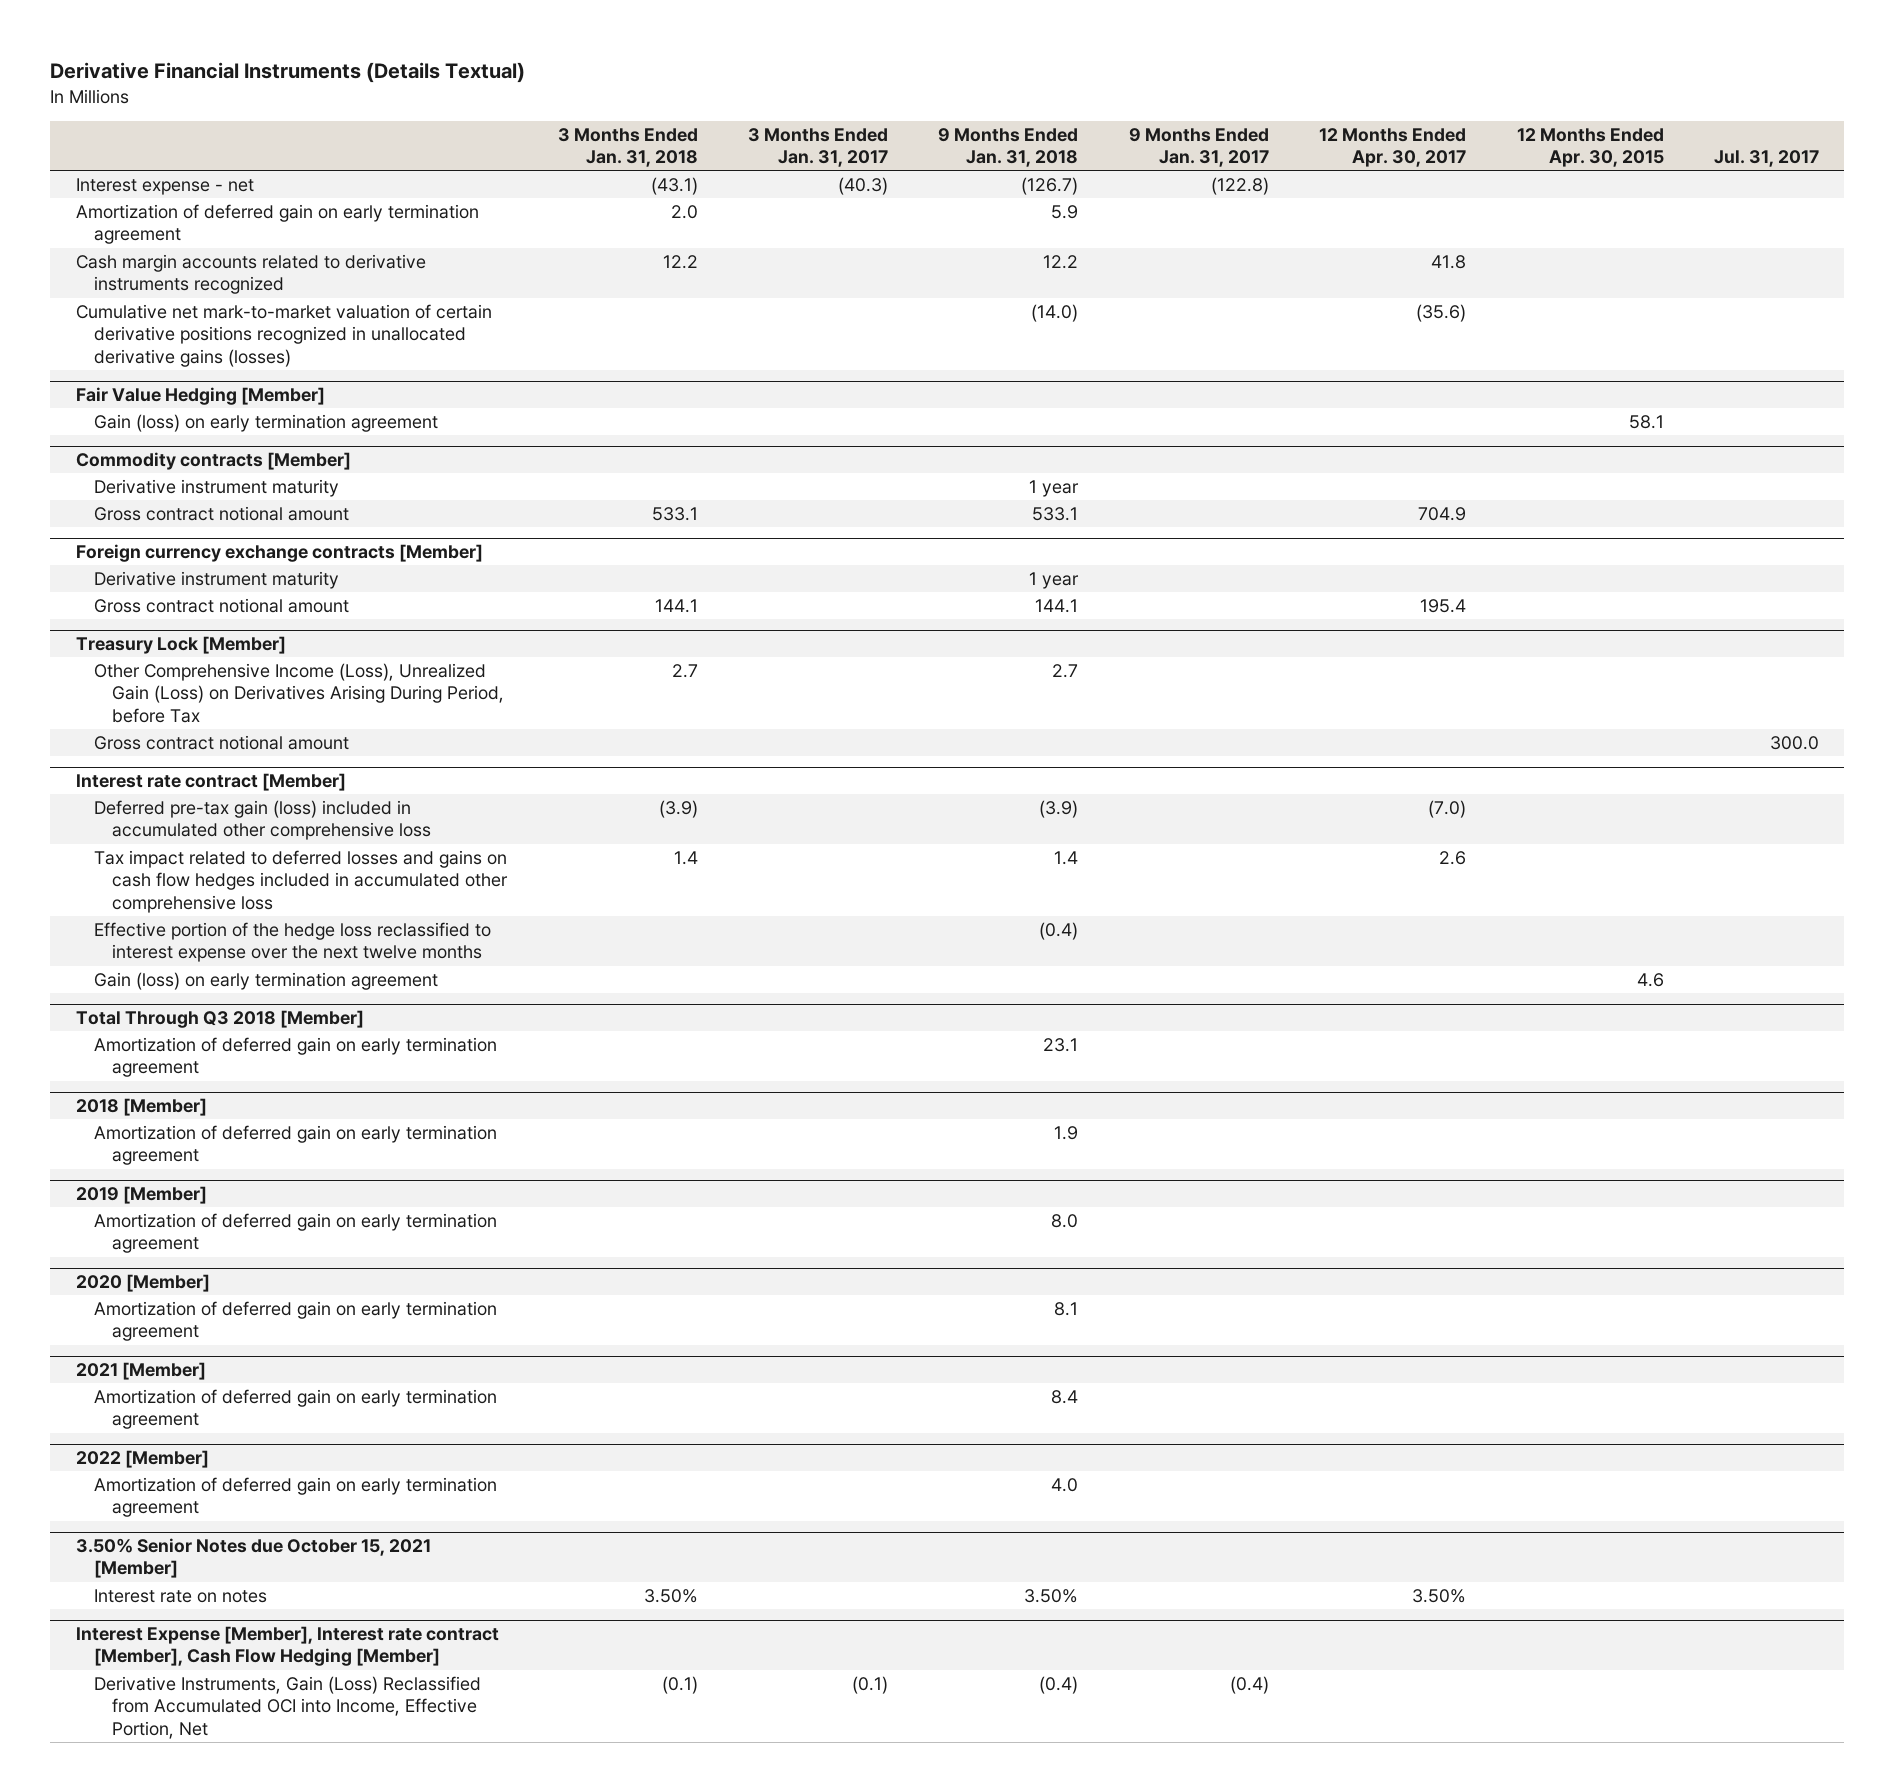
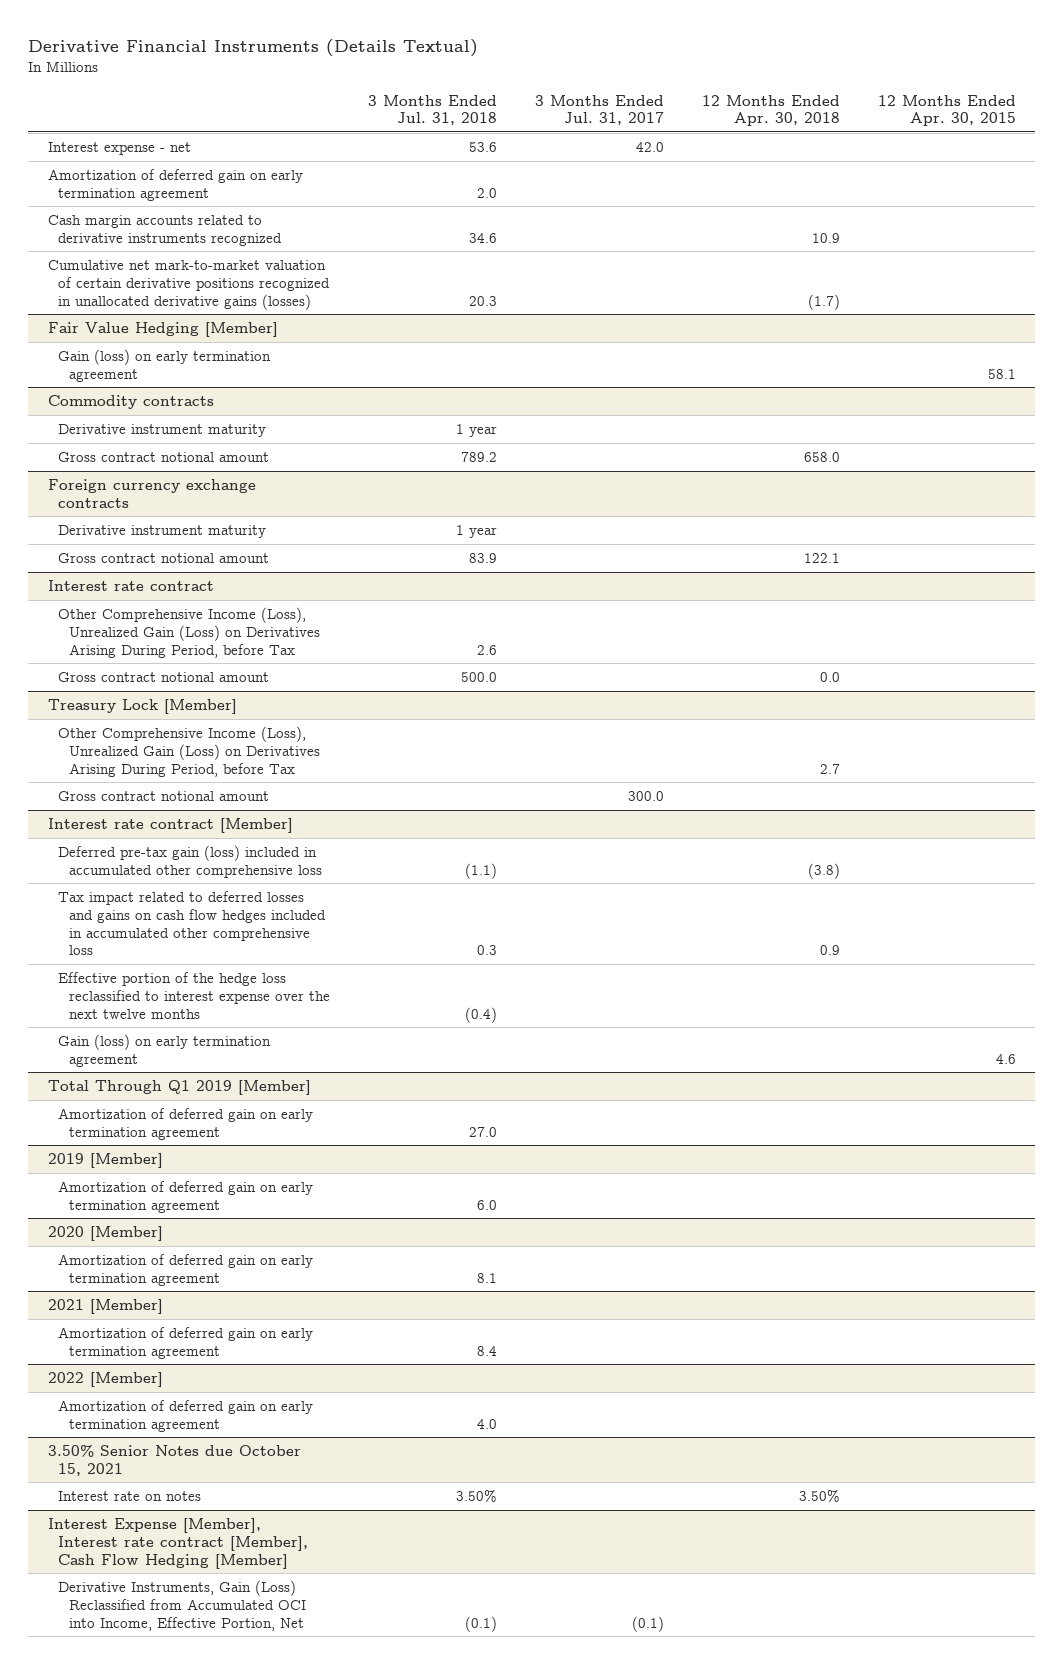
[557,127,698,168] 3 Months Ended Jan. 31, 2018 -> none
[748,127,889,168] 3 Months Ended Jan. 31, 2017 -> none
[938,127,1079,168] 9 Months Ended Jan. 31, 2018 -> none
[1128,127,1269,168] 9 Months Ended Jan. 31, 2017 -> none
[1319,127,1467,168] 12 Months Ended Apr. 30, 2017 -> none
[1713,150,1819,168] Jul. 31, 2017 -> none
none -> [368,94,498,126] 3 Months Ended Jul. 31, 2018
none -> [535,94,665,126] 3 Months Ended Jul. 31, 2017
none -> [702,94,841,127] 12 Months Ended Apr. 30, 2018
[75,452,351,471] Commodity contracts [Member] -> [47,394,214,409] Commodity contracts
[75,544,483,563] Foreign currency exchange contracts [Member] -> [47,478,256,508] Foreign currency exchange contracts
none -> [47,579,214,591] Interest rate contract
none -> [58,606,320,658] Other Comprehensive Income (Loss), Unrealized Gain (Loss) on Derivatives Arising During Period, before Tax
none -> [58,671,270,682] Gross contract notional amount
[75,1010,364,1029] Total Through Q3 2018 [Member] -> none
[94,1037,498,1078] Amortization of deferred gain on early termination agreement -> none
[75,1098,207,1117] 2018 [Member] -> none
[94,1125,498,1166] Amortization of deferred gain on early termination agreement -> none
none -> [47,1079,311,1095] Total Through Q1 2019 [Member]
none -> [58,1107,314,1140] Amortization of deferred gain on early termination agreement
[75,1538,431,1579] 3.50% Senior Notes due October 15, 2021 [Member] -> [47,1444,301,1476] 3.50% Senior Notes due October 15, 2021

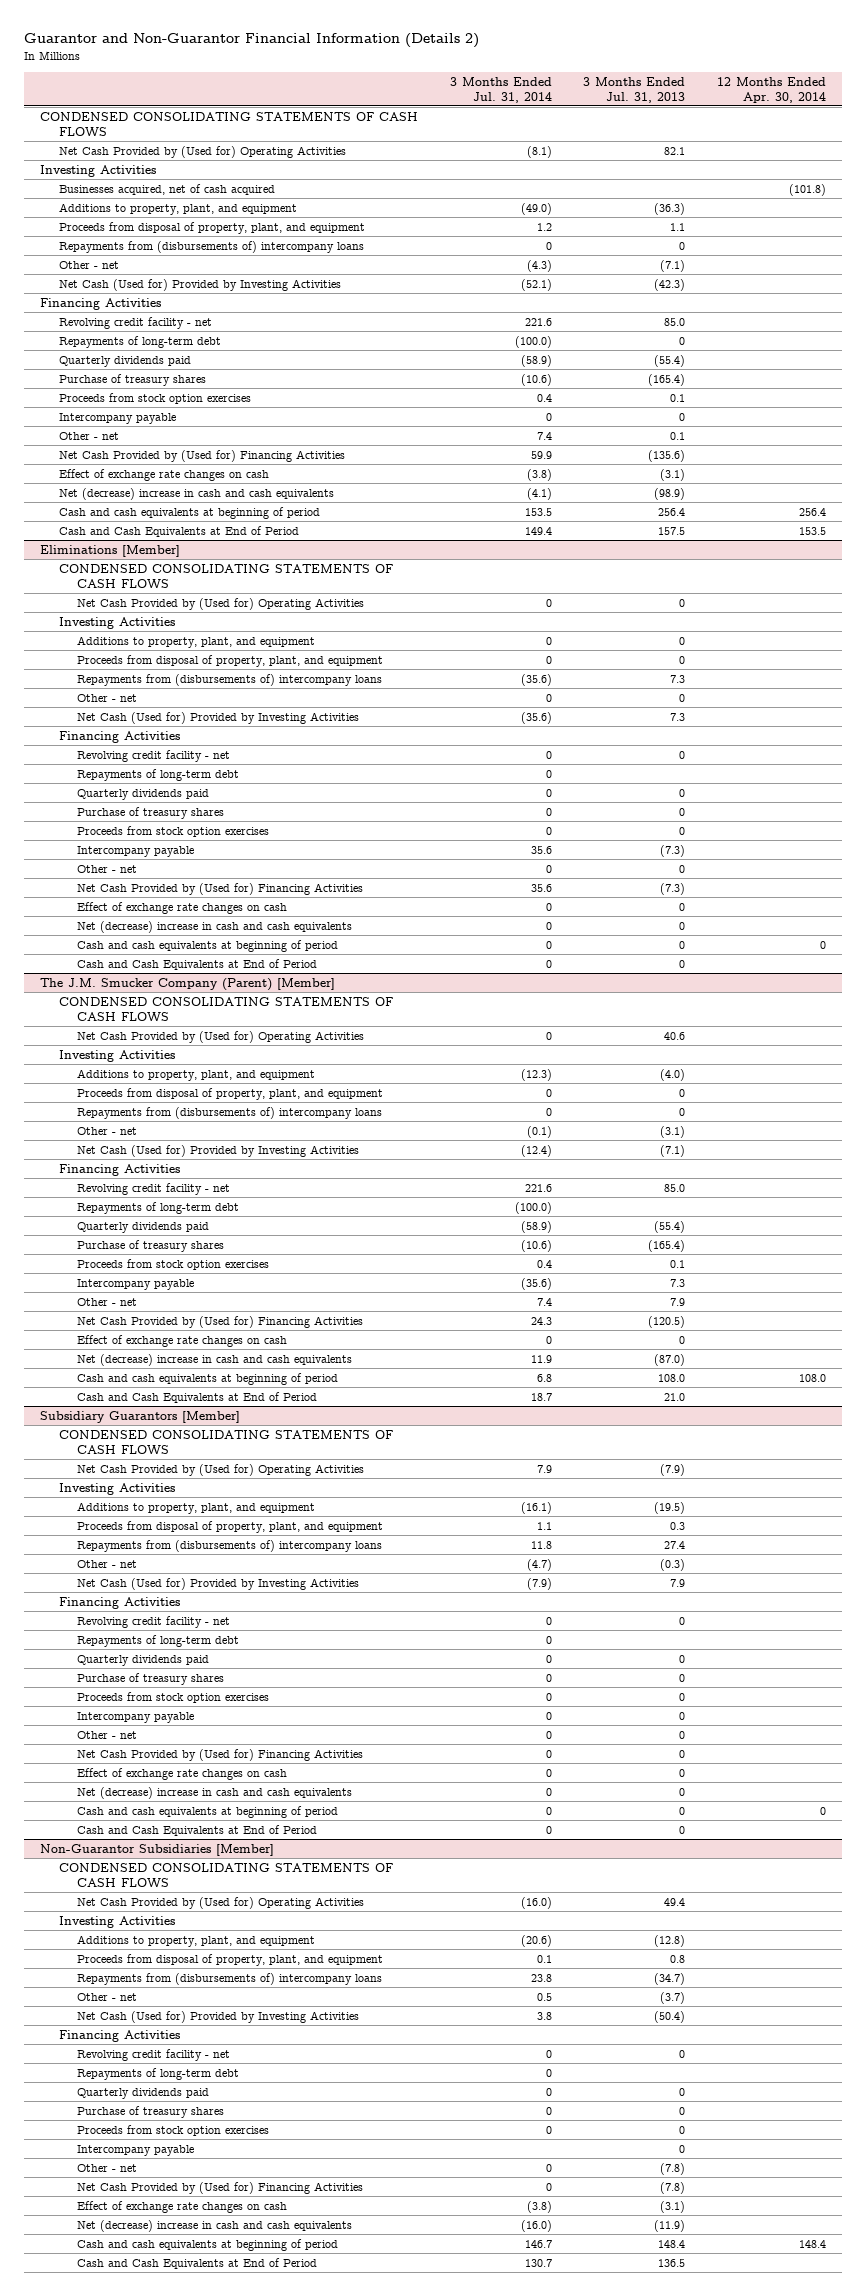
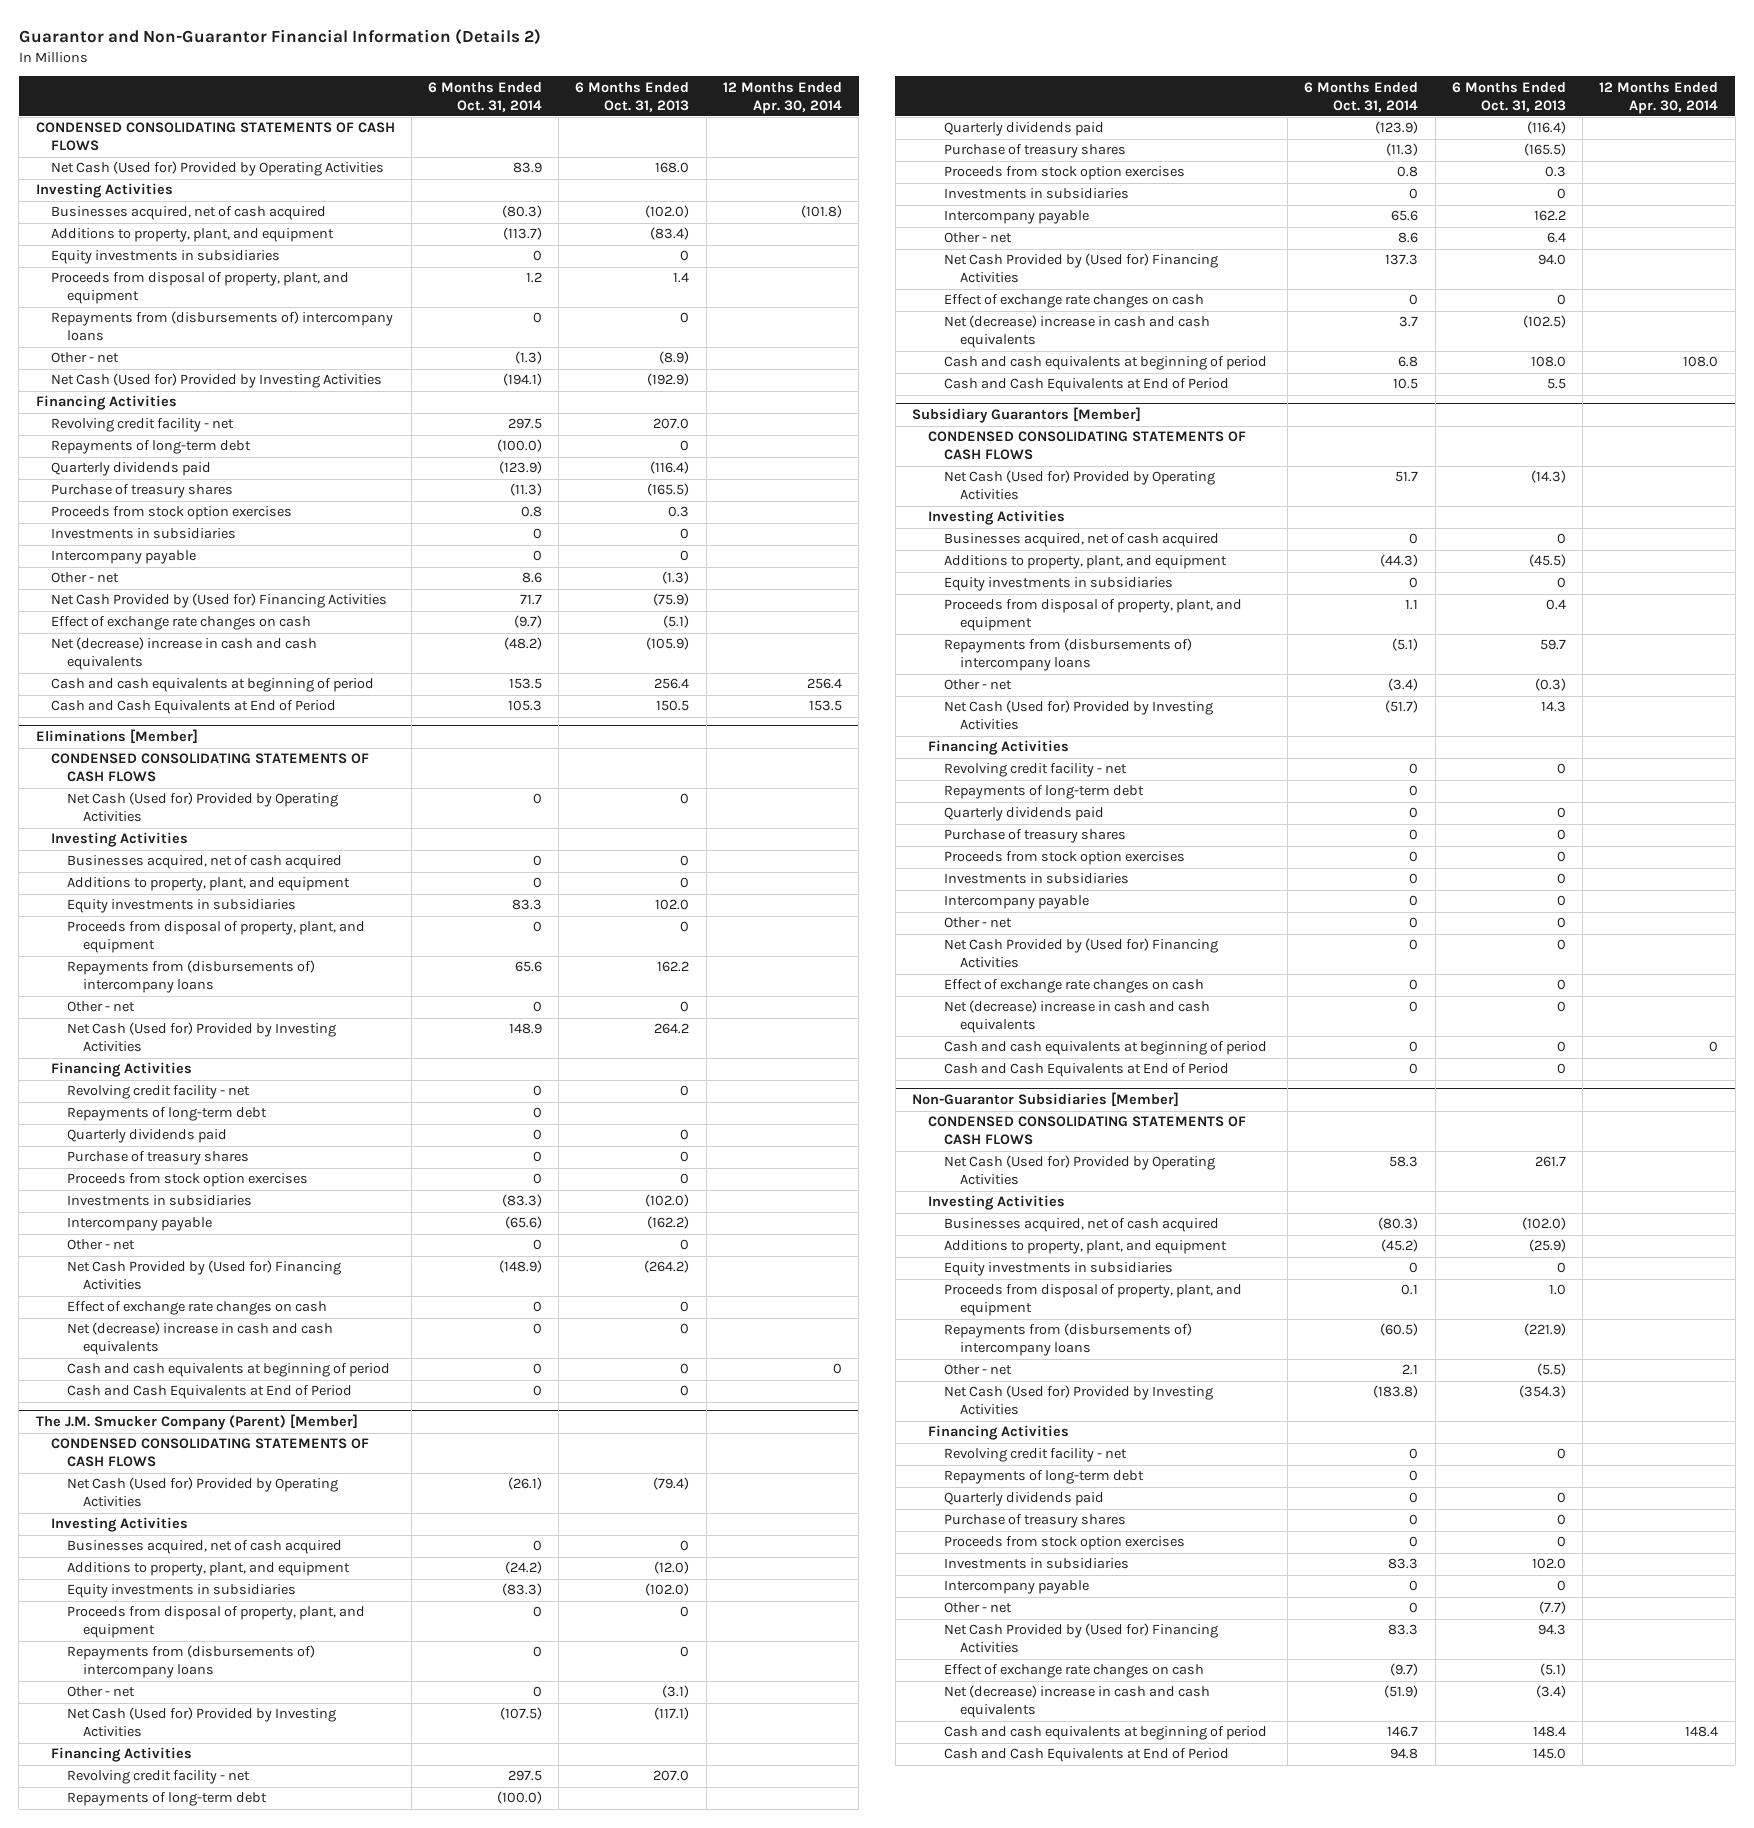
[449,76,552,103] 3 Months Ended Jul. 31, 2014 -> none
[583,76,686,103] 3 Months Ended Jul. 31, 2013 -> none
none -> [427,81,542,112] 6 Months Ended Oct. 31, 2014
none -> [575,81,690,112] 6 Months Ended Oct. 31, 2013
[58,145,346,158] Net Cash Provided by (Used for) Operating Activities -> [51,161,385,177] Net Cash (Used for) Provided by Operating Activities
none -> [51,250,281,265] Equity investments in subsidiaries
none -> [51,528,237,540] Investments in subsidiaries
[77,597,365,610] Net Cash Provided by (Used for) Operating Activities -> [67,792,339,823] Net Cash (Used for) Provided by Operating Activities
none -> [67,855,343,870] Businesses acquired, net of cash acquired
none -> [67,899,297,914] Equity investments in subsidiaries
none -> [67,1195,253,1207] Investments in subsidiaries
[77,1030,365,1043] Net Cash Provided by (Used for) Operating Activities -> [67,1477,339,1508] Net Cash (Used for) Provided by Operating Activities
none -> [67,1540,343,1555] Businesses acquired, net of cash acquired
none -> [67,1584,297,1599] Equity investments in subsidiaries
none -> [943,188,1129,200] Investments in subsidiaries
[77,1463,365,1476] Net Cash Provided by (Used for) Operating Activities -> [943,470,1215,501] Net Cash (Used for) Provided by Operating Activities
none -> [943,533,1219,548] Businesses acquired, net of cash acquired
none -> [943,577,1173,592] Equity investments in subsidiaries
none -> [943,873,1129,885] Investments in subsidiaries
[77,1896,365,1909] Net Cash Provided by (Used for) Operating Activities -> [943,1155,1215,1186] Net Cash (Used for) Provided by Operating Activities
none -> [943,1218,1219,1233] Businesses acquired, net of cash acquired
none -> [943,1262,1173,1277] Equity investments in subsidiaries
none -> [943,1558,1129,1570] Investments in subsidiaries

